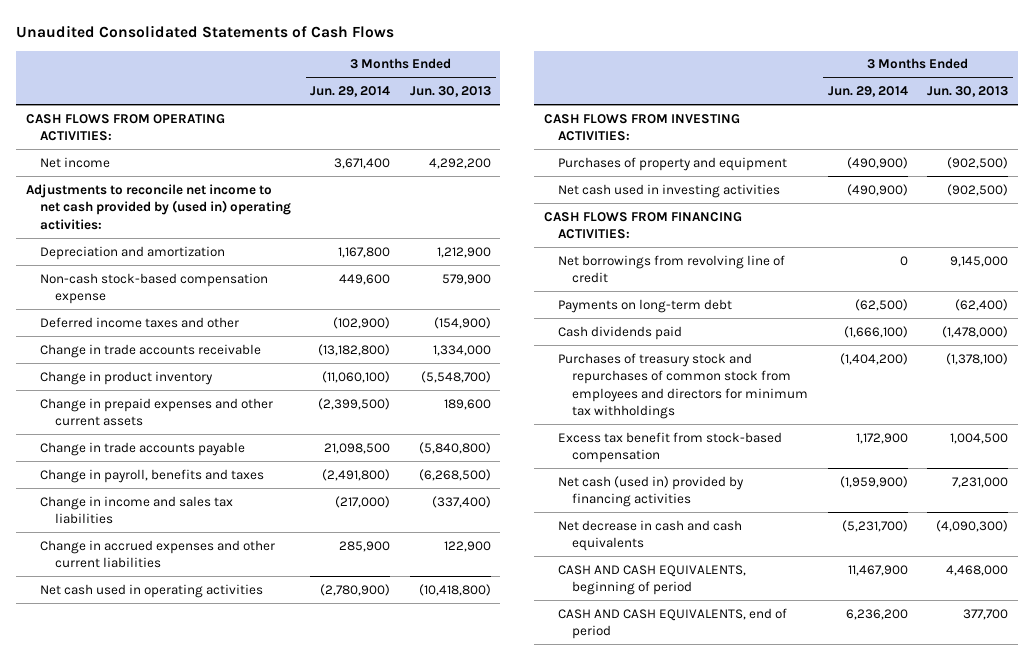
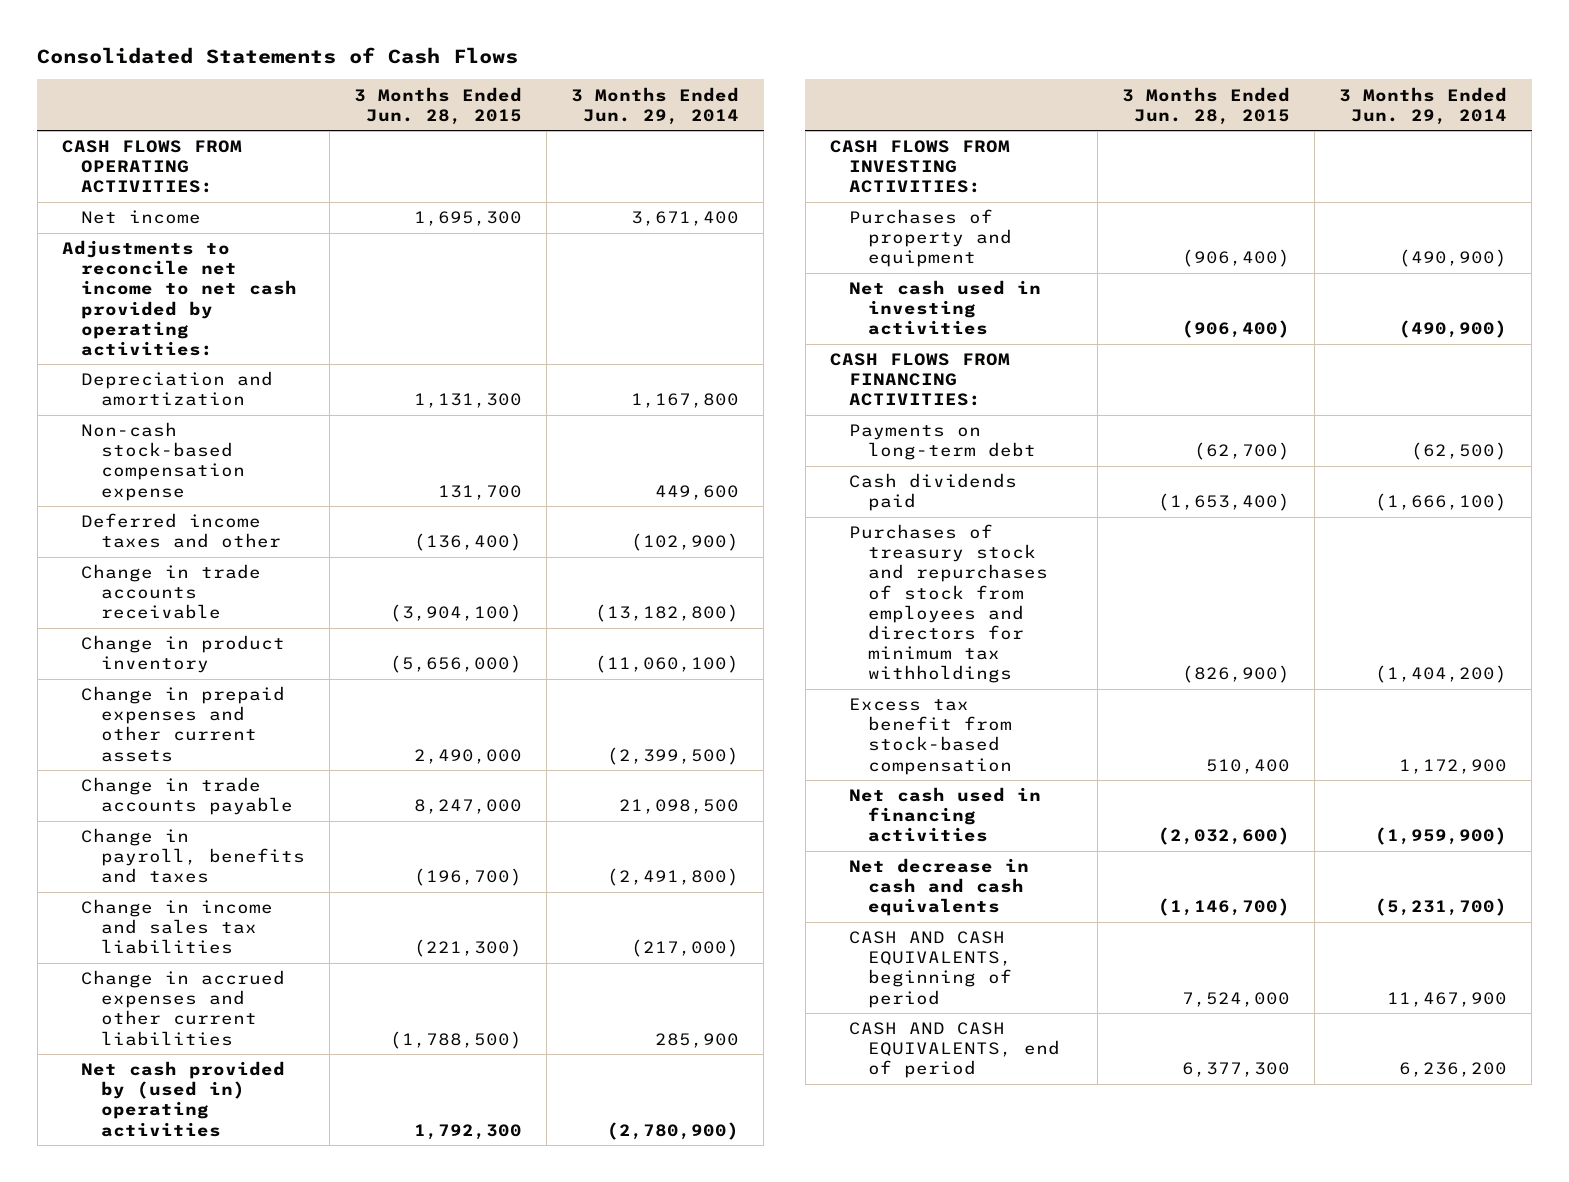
[16,25,395,39] Unaudited Consolidated Statements of Cash Flows -> [37,46,519,64] Consolidated Statements of Cash Flows
[409,85,491,97] Jun. 30, 2013 -> none
none -> [353,86,522,125] 3 Months Ended Jun. 28, 2015
[25,183,292,230] Adjustments to reconcile net income to net cash provided by (used in) operating activities: -> [61,240,298,356] Adjustments to reconcile net income to net cash provided by operating activities:
[40,583,264,598] Net cash used in operating activities -> [81,1061,286,1137] Net cash provided by (used in) operating activities
[557,254,785,284] Net borrowings from revolving line of credit -> none
[557,352,809,420] Purchases of treasury stock and repurchases of common stock from employees and directors for minimum tax withholdings -> [849,524,1049,683] Purchases of treasury stock and repurchases of stock from employees and directors for minimum tax withholdings
[557,475,744,508] Net cash (used in) provided by financing activities -> [849,787,1042,843] Net cash used in financing activities

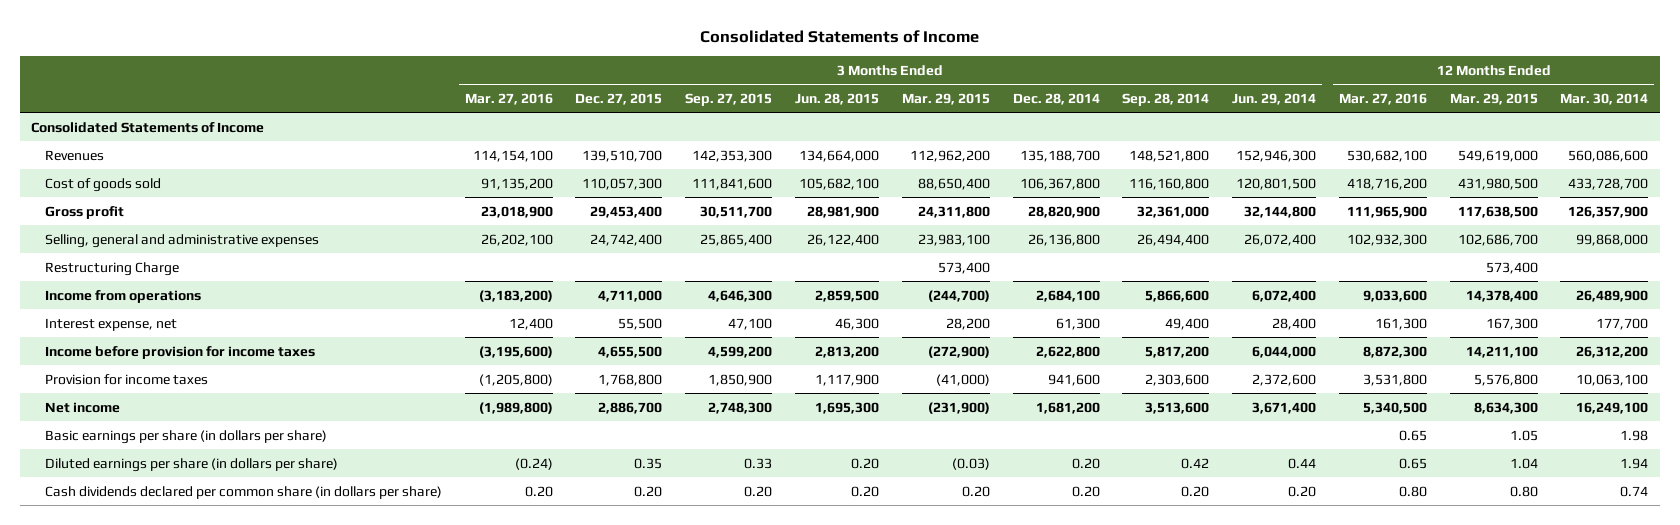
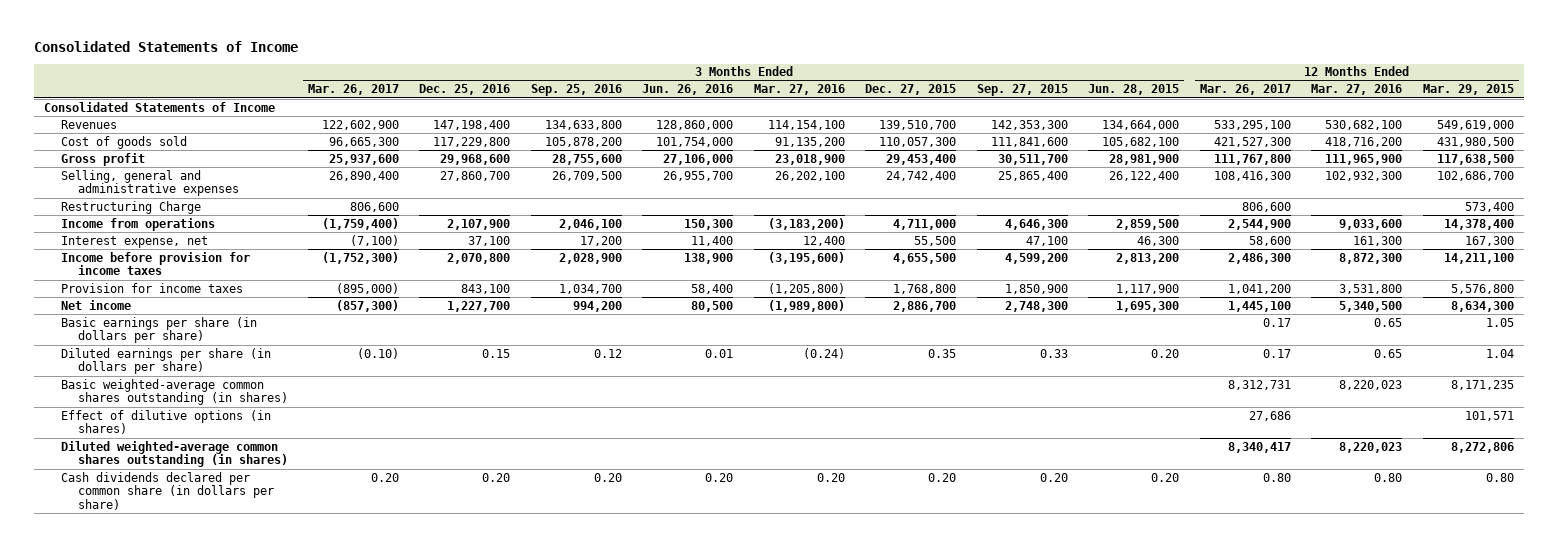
[901,93,990,106] Mar. 29, 2015 -> none
[1012,93,1100,106] Dec. 28, 2014 -> none
[1122,93,1210,107] Sep. 28, 2014 -> none
[1232,93,1317,106] Jun. 29, 2014 -> none
[1560,93,1649,106] Mar. 30, 2014 -> none
none -> [308,84,400,96] Mar. 26, 2017
none -> [419,84,511,96] Dec. 25, 2016
none -> [530,84,622,97] Sep. 25, 2016
none -> [642,84,734,96] Jun. 26, 2016
none -> [1199,84,1291,96] Mar. 26, 2017
none -> [60,378,288,406] Basic weighted-average common shares outstanding (in shares)
none -> [60,409,271,435] Effect of dilutive options (in shares)
none -> [60,440,288,468] Diluted weighted-average common shares outstanding (in shares)

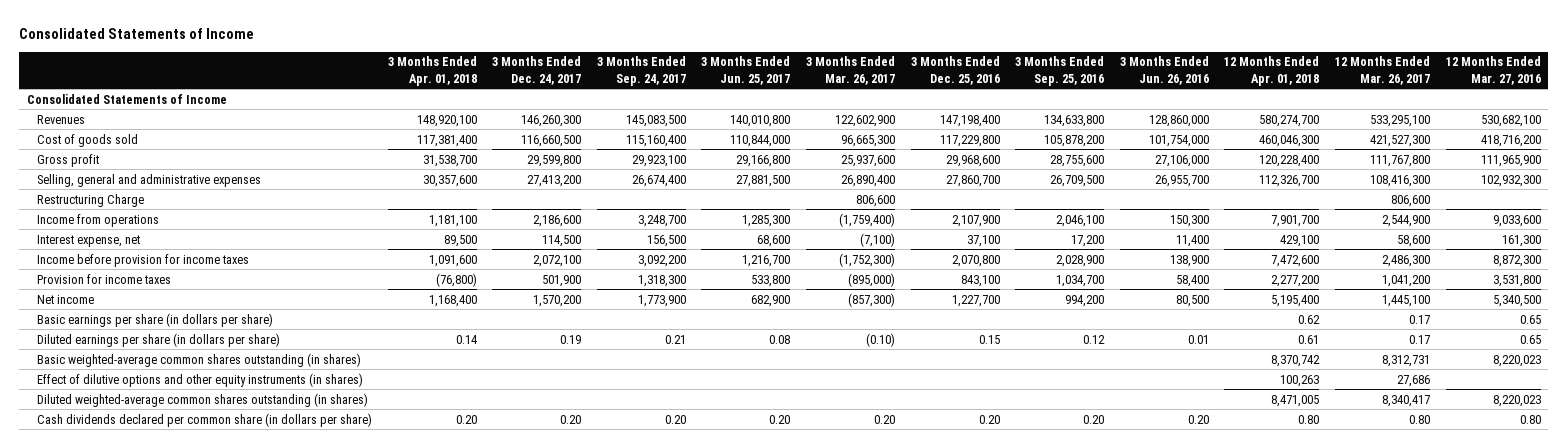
[753,84,845,96] Mar. 27, 2016 -> none
[865,84,957,96] Dec. 27, 2015 -> none
[976,84,1068,97] Sep. 27, 2015 -> none
[1088,84,1180,96] Jun. 28, 2015 -> none
[1422,84,1514,96] Mar. 29, 2015 -> none
none -> [387,56,477,86] 3 Months Ended Apr. 01, 2018
none -> [492,56,582,85] 3 Months Ended Dec. 24, 2017
none -> [596,56,686,86] 3 Months Ended Sep. 24, 2017
none -> [701,56,791,85] 3 Months Ended Jun. 25, 2017
none -> [1224,56,1320,86] 12 Months Ended Apr. 01, 2018
[60,409,271,435] Effect of dilutive options (in shares) -> [36,372,363,387] Effect of dilutive options and other equity instruments (in shares)

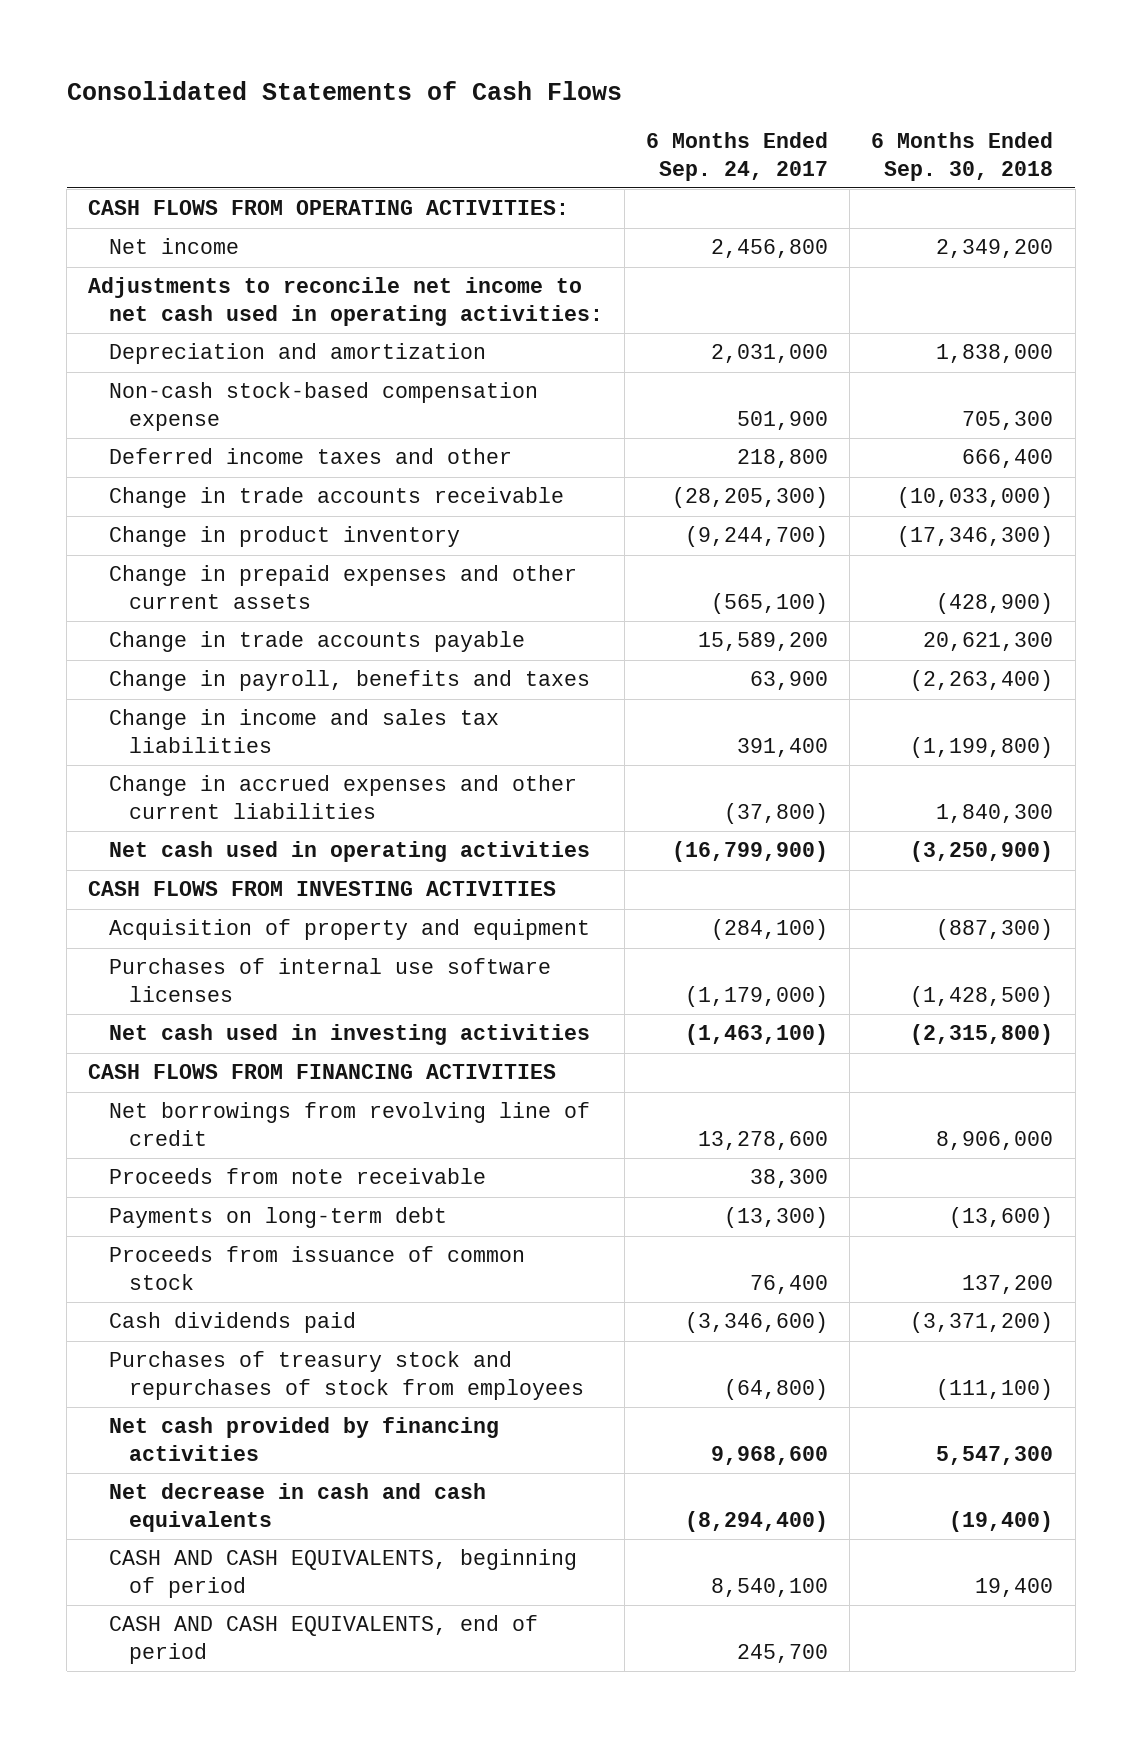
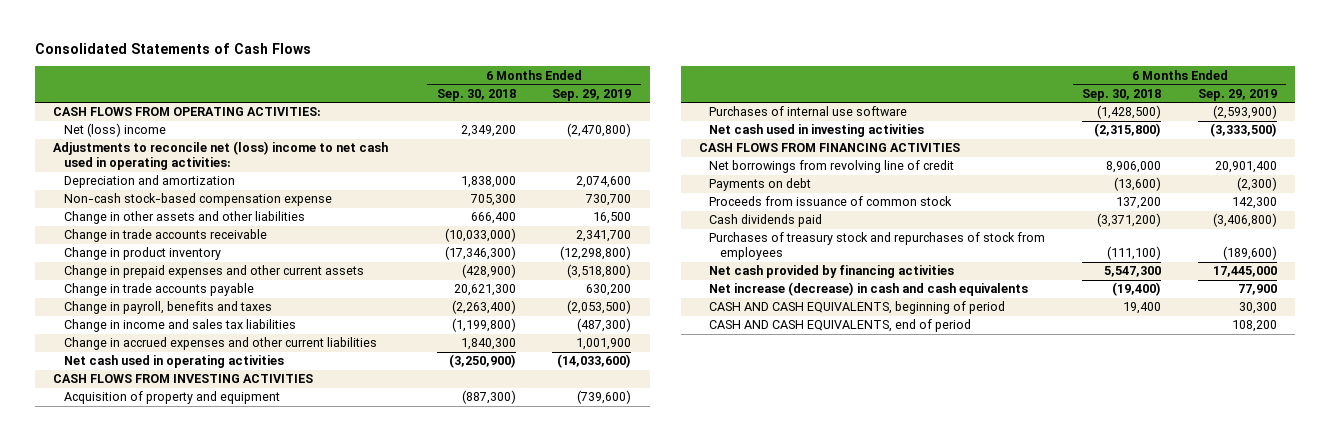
[646,132,829,181] 6 Months Ended Sep. 24, 2017 -> none
none -> [552,88,632,101] Sep. 29, 2019
[108,238,239,255] Net income -> [63,123,166,138] Net (loss) income
[88,277,603,327] Adjustments to reconcile net income to net cash used in operating activities: -> [53,141,389,170] Adjustments to reconcile net (loss) income to net cash used in operating activities:
[108,448,512,465] Deferred income taxes and other -> [63,211,305,225] Change in other assets and other liabilities
[108,958,551,1003] Purchases of internal use software licenses -> [709,106,908,117] Purchases of internal use software
[108,1168,486,1185] Proceeds from note receivable -> none
[108,1207,447,1229] Payments on long-term debt -> [709,178,812,192] Payments on debt
[108,1483,486,1533] Net decrease in cash and cash equivalents -> [709,282,1029,297] Net increase (decrease) in cash and cash equivalents

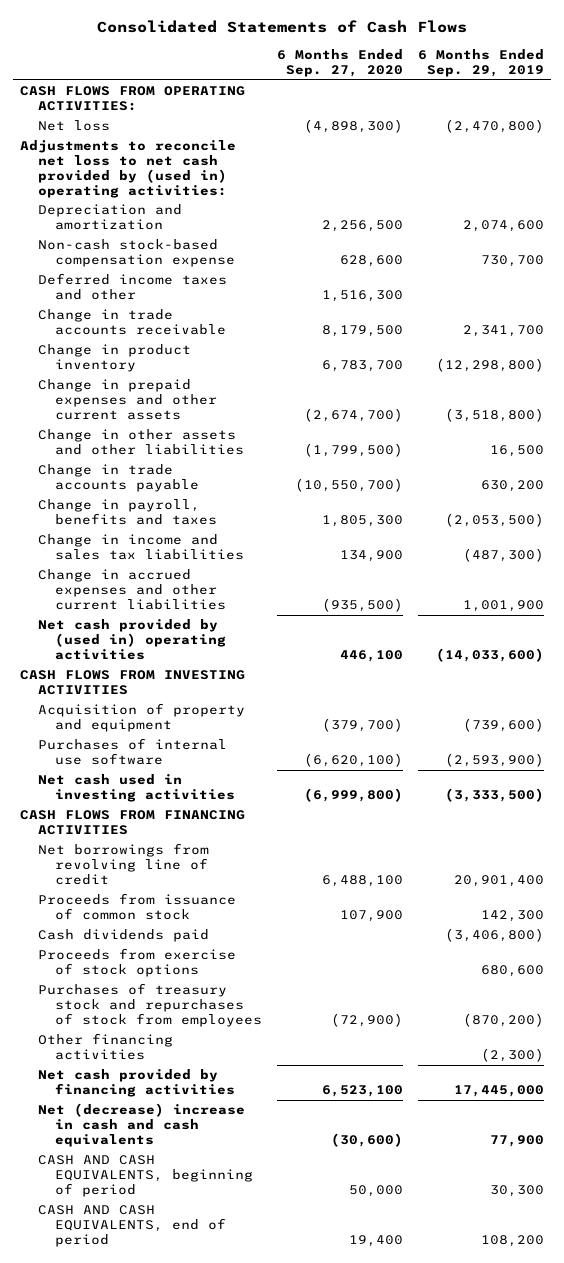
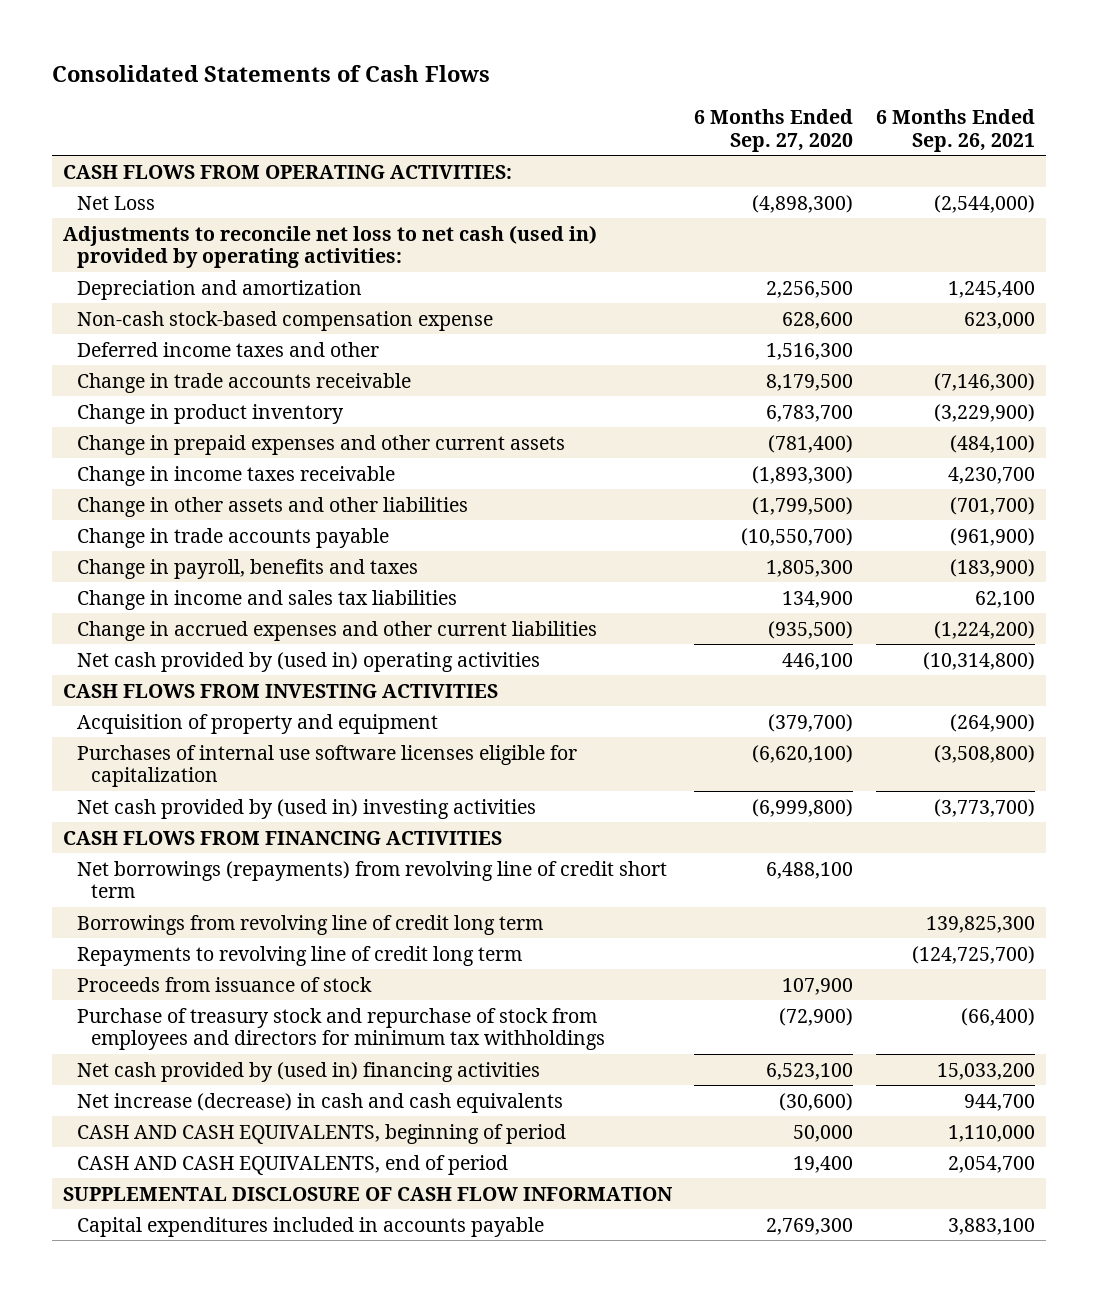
[417,49,544,78] 6 Months Ended Sep. 29, 2019 -> none
none -> [875,109,1035,152] 6 Months Ended Sep. 26, 2021
[37,120,110,132] Net loss -> [77,195,156,210] Net Loss
[20,140,237,198] Adjustments to reconcile net loss to net cash provided by (used in) operating activities: -> [63,224,598,268] Adjustments to reconcile net loss to net cash (used in) provided by operating activities:
[303,407,403,422] (2,674,700) -> [768,434,854,453] (781,400)
none -> [77,465,396,486] Change in income taxes receivable
[37,738,227,766] Purchases of internal use software -> [77,744,578,787] Purchases of internal use software licenses eligible for capitalization
[37,774,235,803] Net cash used in investing activities -> [77,798,537,819] Net cash provided by (used in) investing activities
[37,929,209,943] Cash dividends paid -> none
[37,948,236,978] Proceeds from exercise of stock options -> none
[37,1033,173,1061] Other financing activities -> none
[37,843,209,885] Net borrowings from revolving line of credit -> [77,860,668,898] Net borrowings (repayments) from revolving line of credit short term
none -> [77,914,544,935] Borrowings from revolving line of credit long term
none -> [77,945,523,966] Repayments to revolving line of credit long term
[37,893,236,921] Proceeds from issuance of common stock -> [77,976,373,992] Proceeds from issuance of stock
[37,983,262,1027] Purchases of treasury stock and repurchases of stock from employees -> [77,1007,606,1050] Purchase of treasury stock and repurchase of stock from employees and directors for minimum tax withholdings
[37,1069,235,1098] Net cash provided by financing activities -> [77,1061,541,1082] Net cash provided by (used in) financing activities
[37,1103,245,1147] Net (decrease) increase in cash and cash equivalents -> [77,1092,564,1113] Net increase (decrease) in cash and cash equivalents
none -> [63,1186,674,1201] SUPPLEMENTAL DISCLOSURE OF CASH FLOW INFORMATION
none -> [77,1216,545,1237] Capital expenditures included in accounts payable

